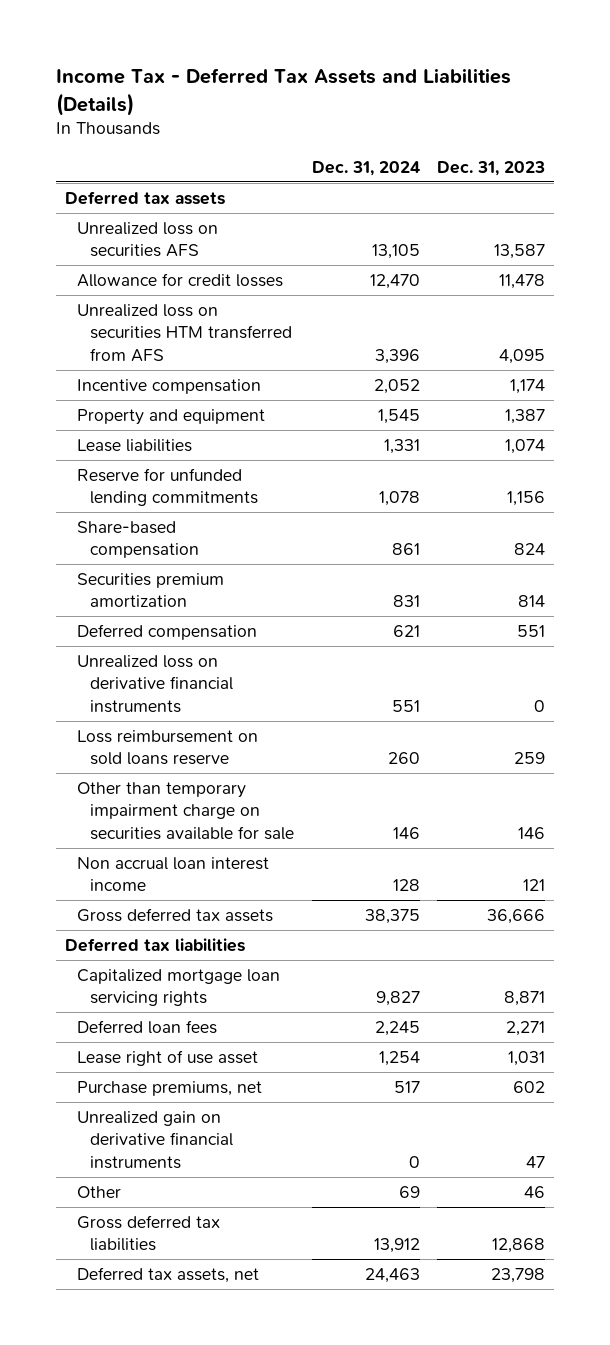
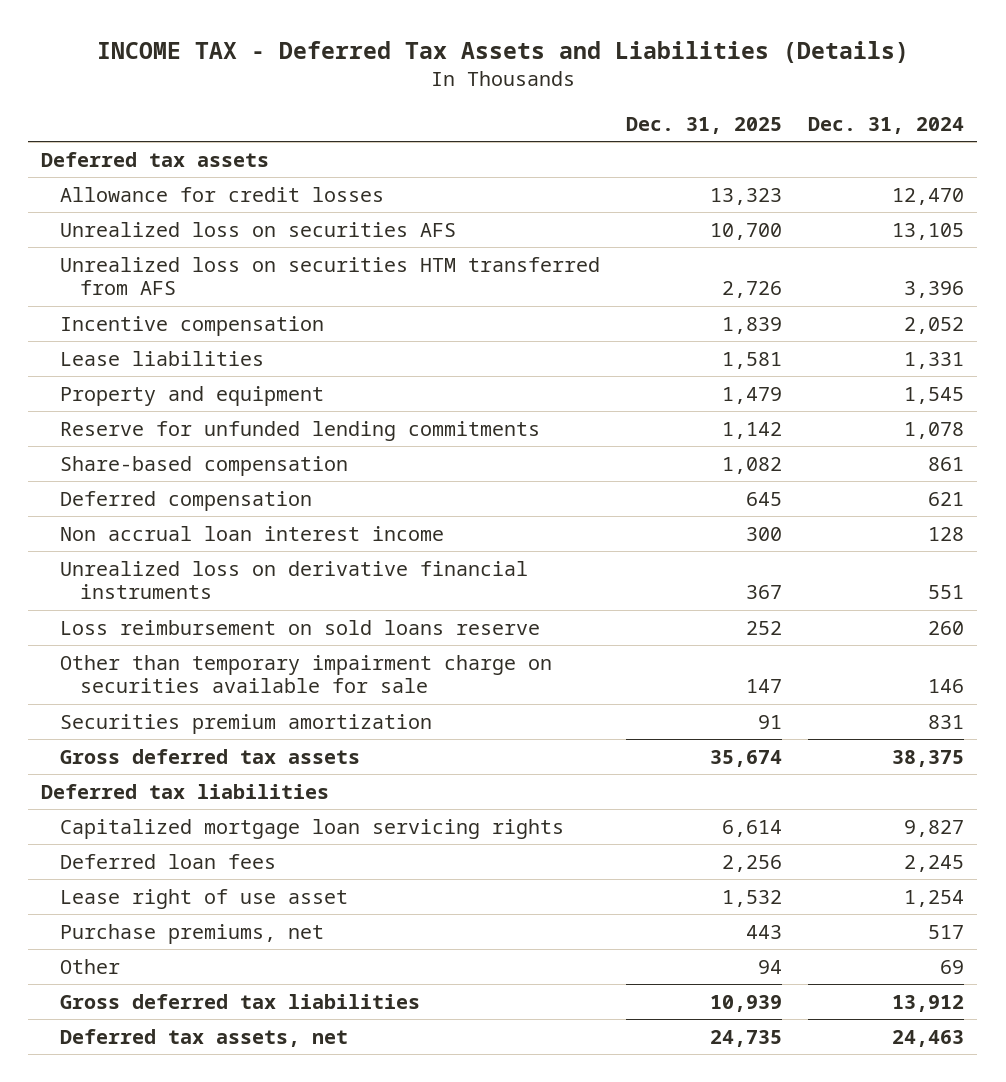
[56,68,512,116] Income Tax - Deferred Tax Assets and Liabilities (Details) -> [96,41,909,64] INCOME TAX - Deferred Tax Assets and Liabilities (Details)
[437,160,546,176] Dec. 31, 2023 -> none
none -> [626,116,783,134] Dec. 31, 2025
[77,221,219,258] Unrealized loss on securities AFS -> [60,221,457,237] Unrealized loss on securities AFS
[77,408,266,425] Property and equipment -> [60,385,325,406] Property and equipment
[77,856,270,892] Non accrual loan interest income -> [60,525,445,541] Non accrual loan interest income
[77,572,225,608] Securities premium amortization -> [60,713,433,734] Securities premium amortization
[77,1110,233,1169] Unrealized gain on derivative financial instruments -> none

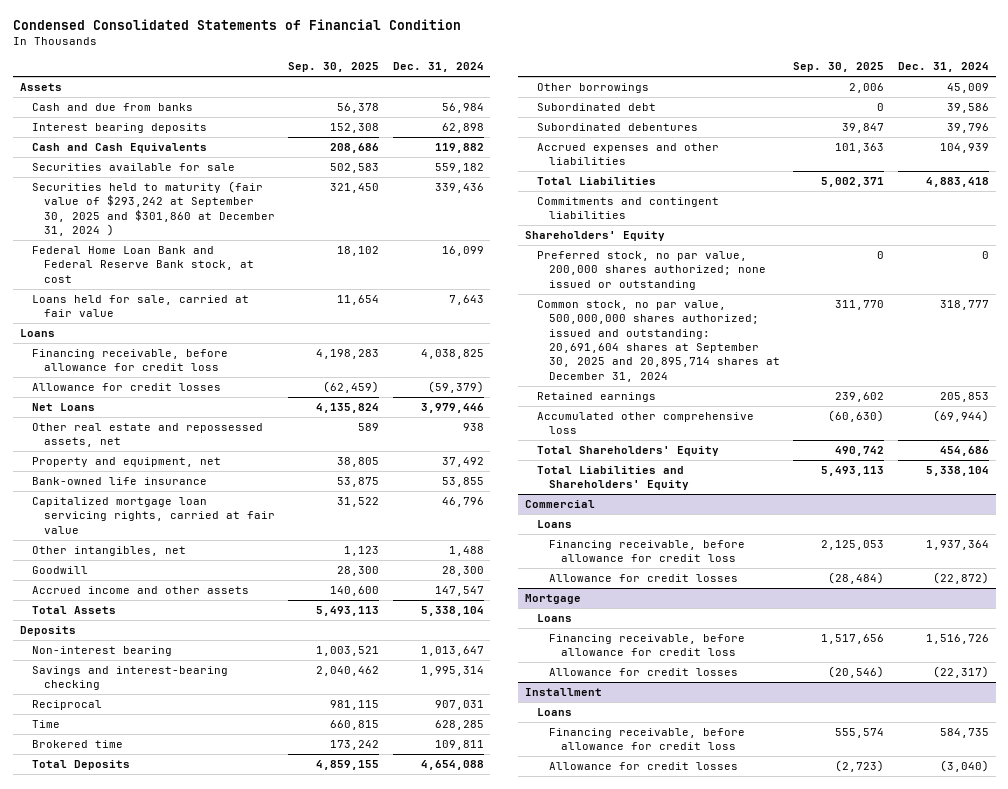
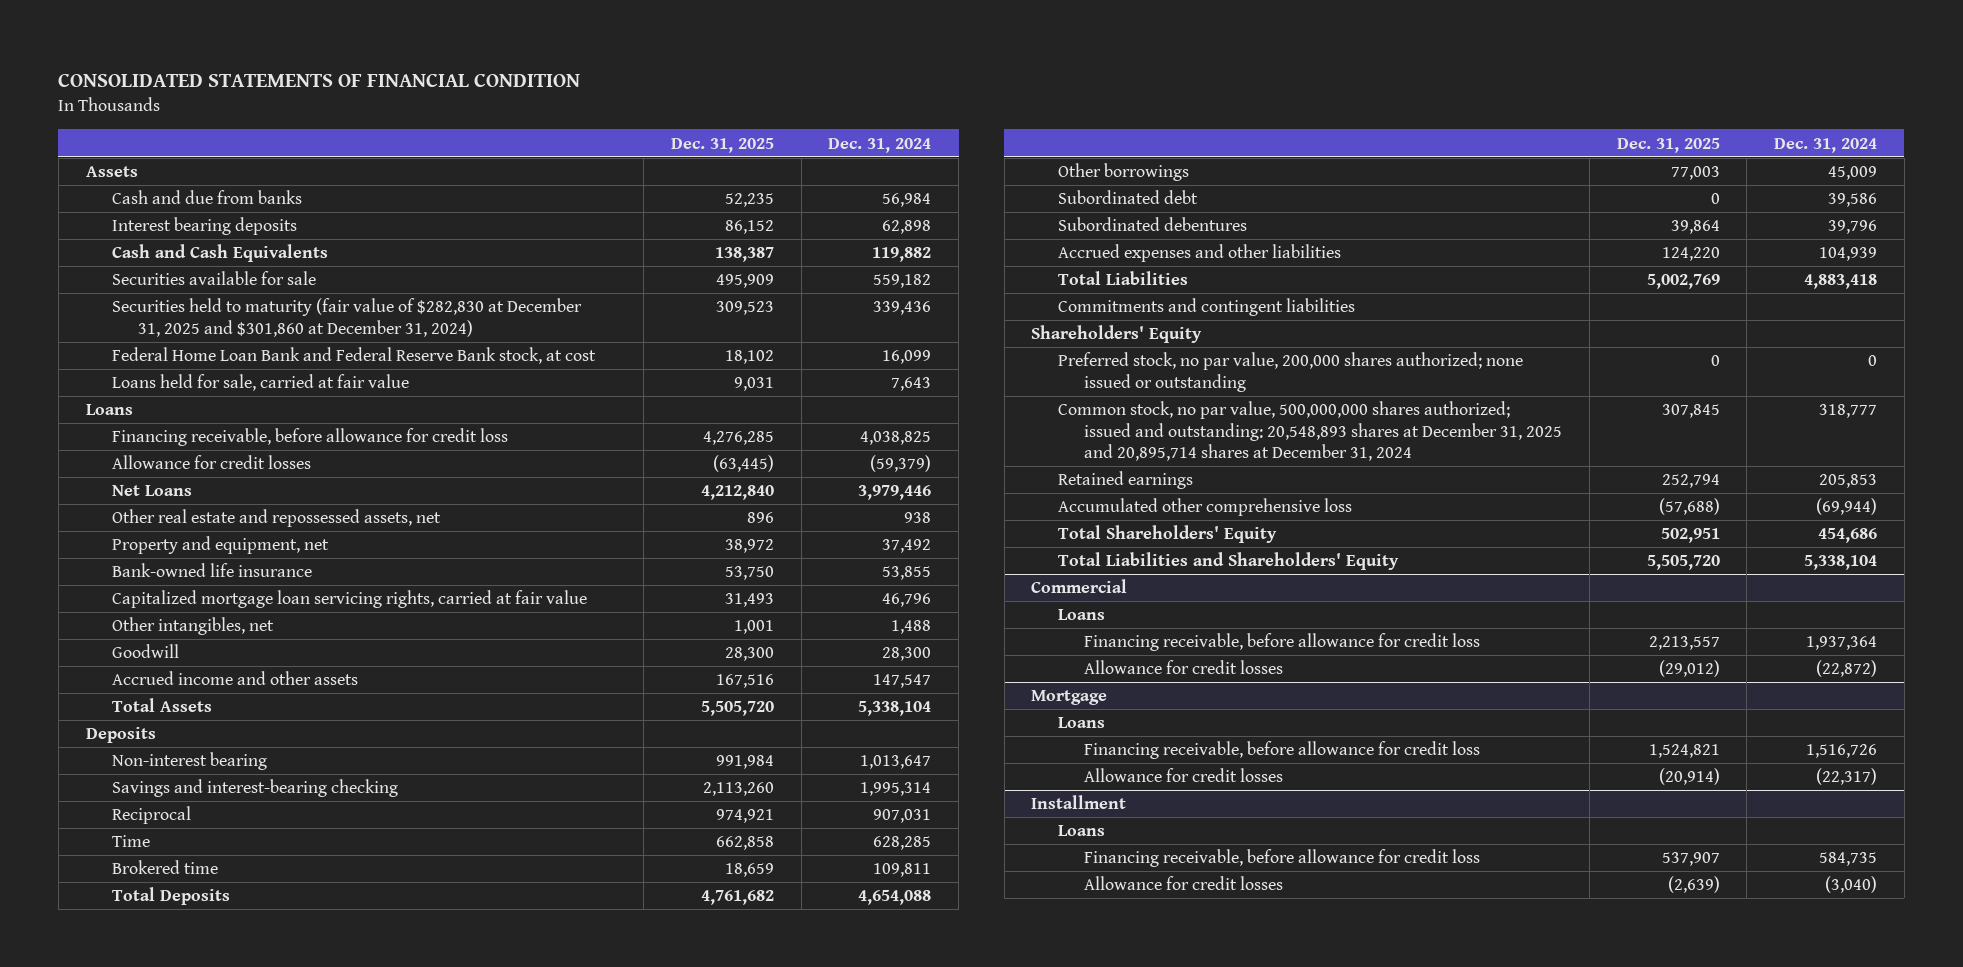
[12,19,461,31] Condensed Consolidated Statements of Financial Condition -> [58,73,581,87] CONSOLIDATED STATEMENTS OF FINANCIAL CONDITION
[288,62,380,73] Sep. 30, 2025 -> none
none -> [670,137,774,153] Dec. 31, 2025
[31,181,275,237] Securities held to maturity (fair value of $293,242 at September 30, 2025 and $301,860 at December 31, 2024 ) -> [112,298,583,337] Securities held to maturity (fair value of $282,830 at December 31, 2025 and $301,860 at December 31, 2024)
[536,300,780,382] Common stock, no par value, 500,000,000 shares authorized; issued and outstanding: 20,691,604 shares at September 30, 2025 and 20,895,714 shares at December 31, 2024 -> [1057,401,1563,461] Common stock, no par value, 500,000,000 shares authorized; issued and outstanding: 20,548,893 shares at December 31, 2025 and 20,895,714 shares at December 31, 2024

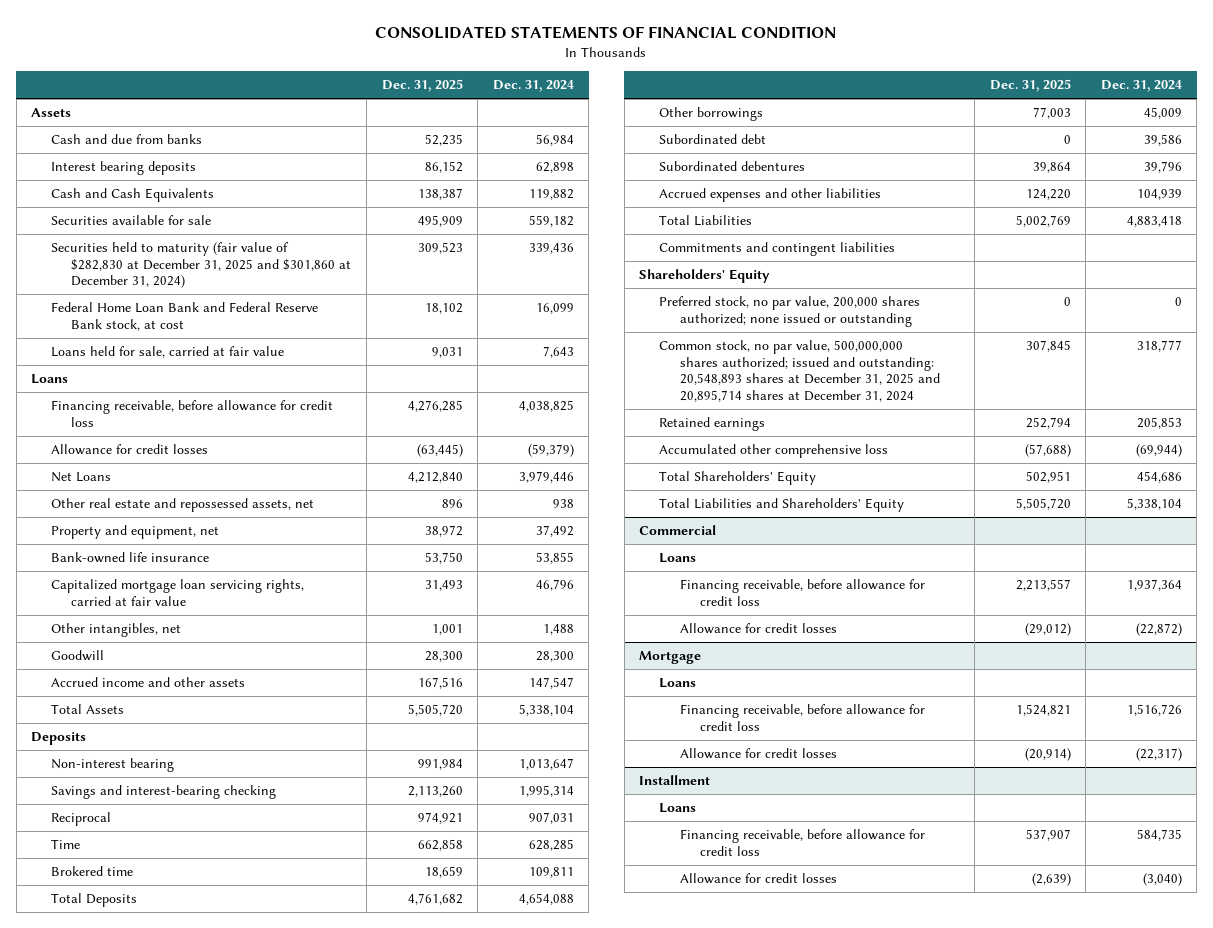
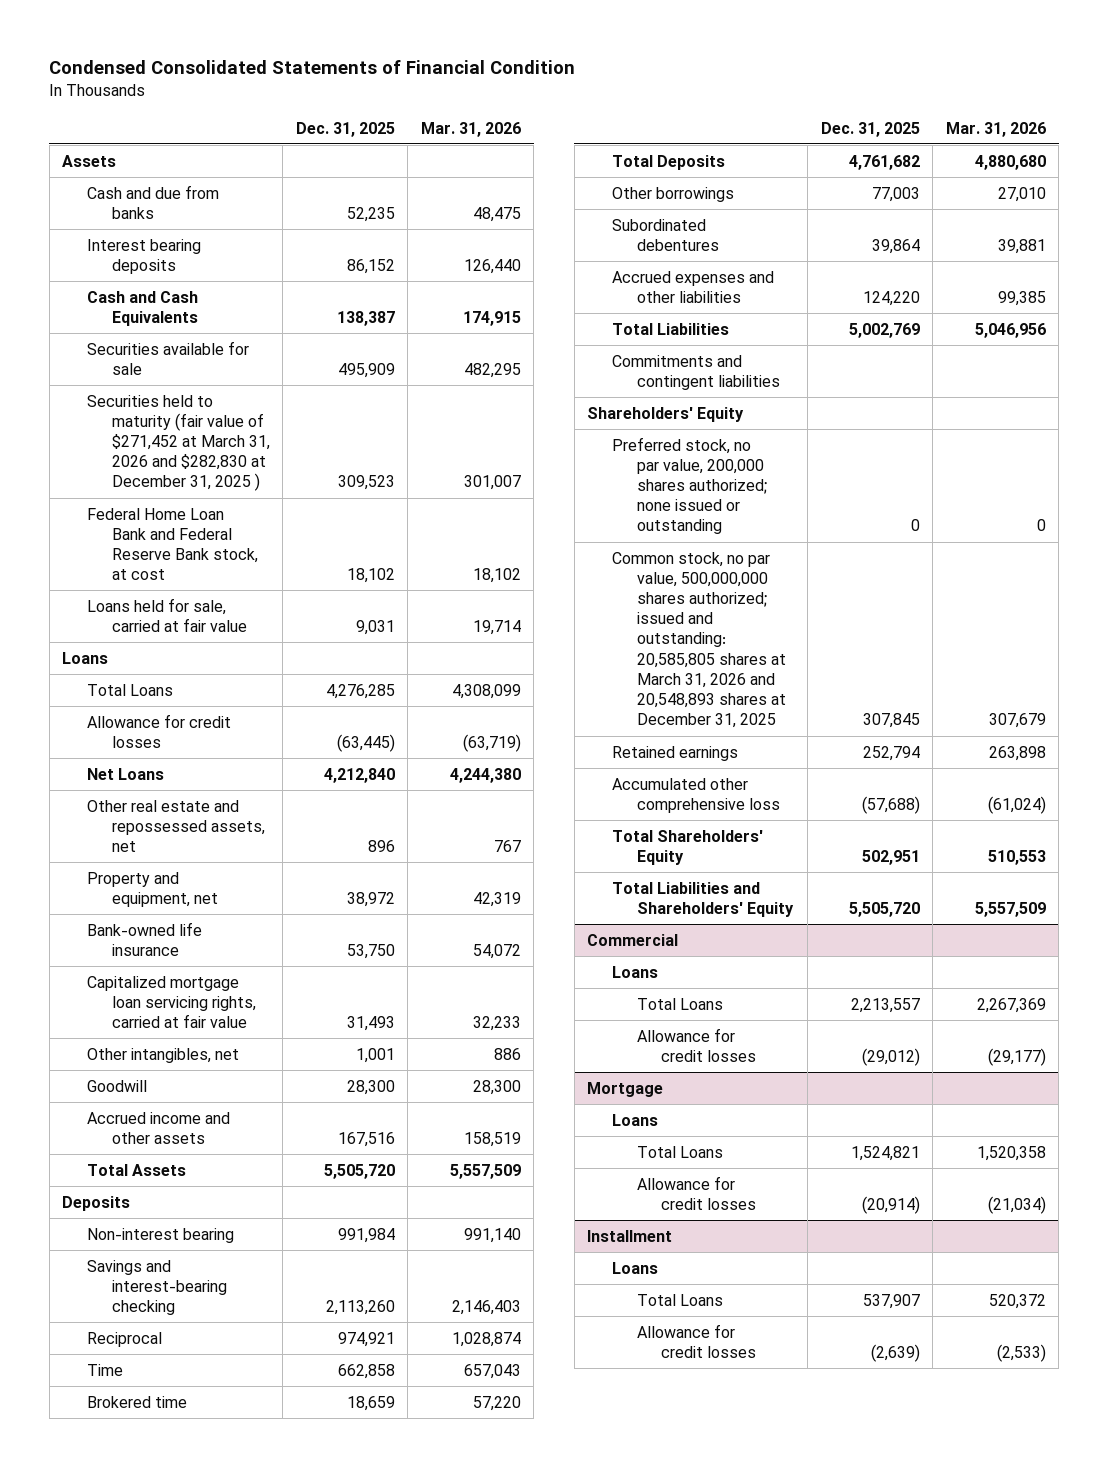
[375,26,837,40] CONSOLIDATED STATEMENTS OF FINANCIAL CONDITION -> [49,60,576,75] Condensed Consolidated Statements of Financial Condition
[492,80,574,93] Dec. 31, 2024 -> none
none -> [420,121,521,137] Mar. 31, 2026
[51,242,352,289] Securities held to maturity (fair value of $282,830 at December 31, 2025 and $301,860 at December 31, 2024) -> [86,394,270,492] Securities held to maturity (fair value of $271,452 at March 31, 2026 and $282,830 at December 31, 2025 )
[51,400,334,427] Financing receivable, before allowance for credit loss -> [86,683,173,696] Total Loans
[659,134,767,145] Subordinated debt -> none
[659,340,940,403] Common stock, no par value, 500,000,000 shares authorized; issued and outstanding: 20,548,893 shares at December 31, 2025 and 20,895,714 shares at December 31, 2024 -> [611,551,786,729] Common stock, no par value, 500,000,000 shares authorized; issued and outstanding: 20,585,805 shares at March 31, 2026 and 20,548,893 shares at December 31, 2025
[679,579,925,606] Financing receivable, before allowance for credit loss -> [636,997,723,1010] Total Loans
[679,704,925,731] Financing receivable, before allowance for credit loss -> [636,1145,723,1158] Total Loans
[679,829,925,856] Financing receivable, before allowance for credit loss -> [636,1293,723,1306] Total Loans

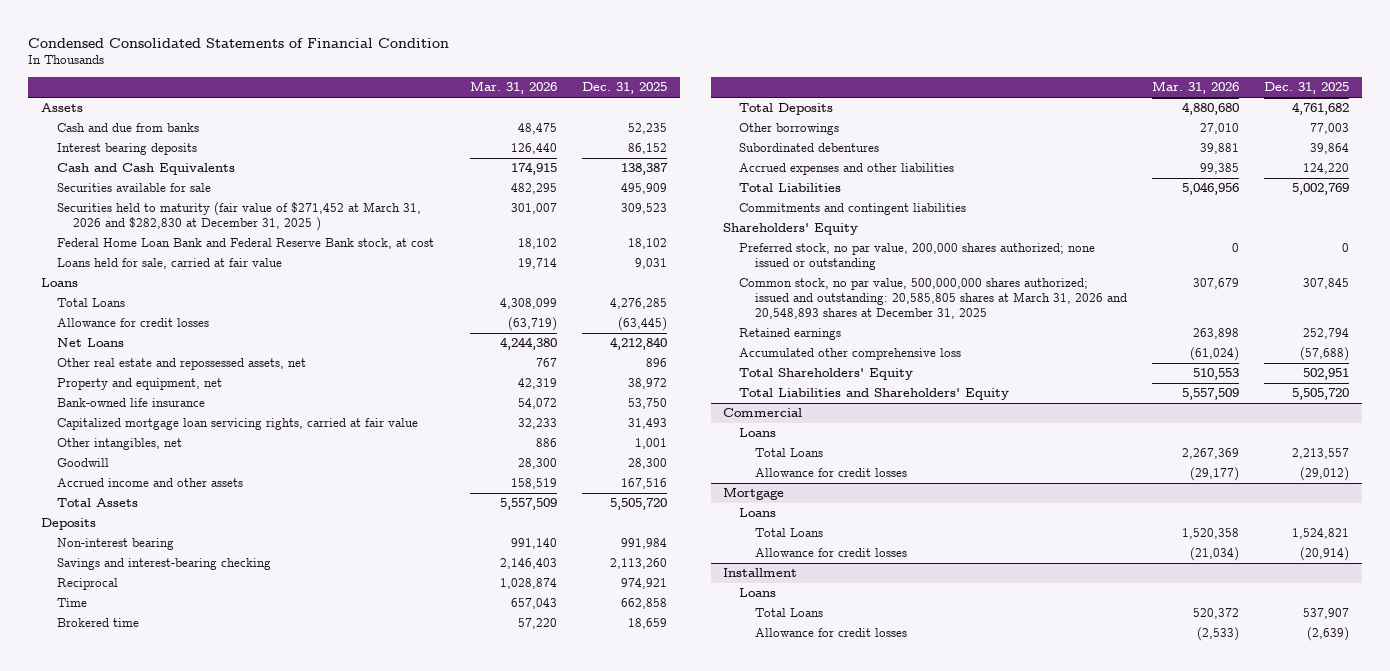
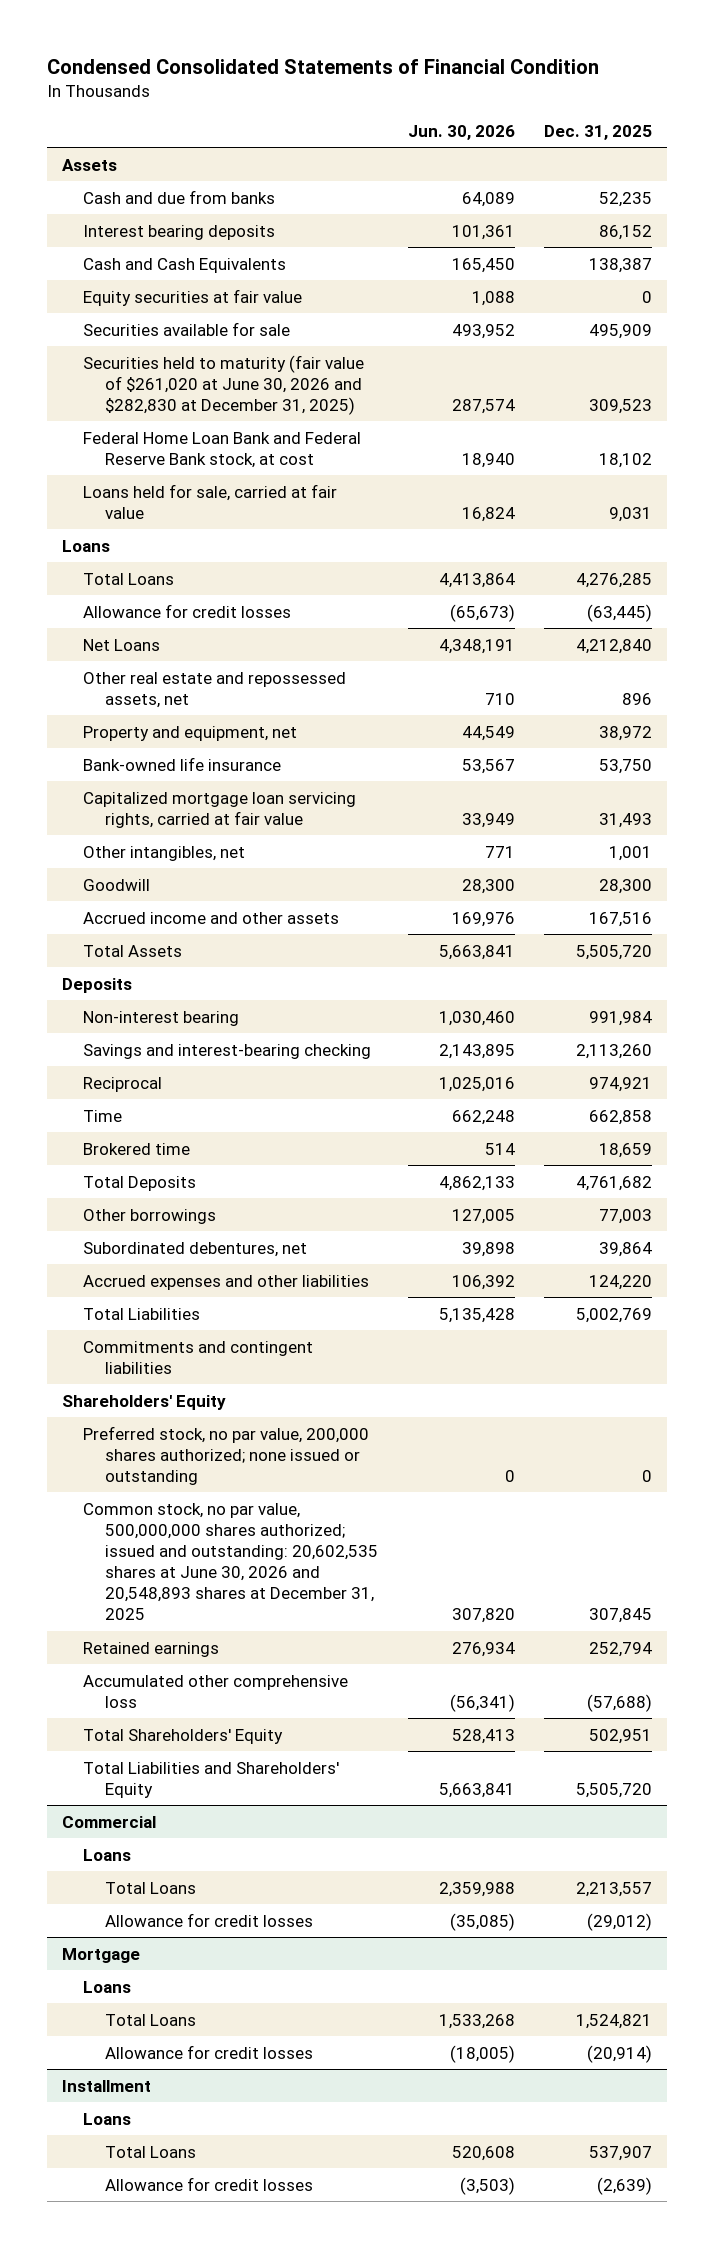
[469,81,557,95] Mar. 31, 2026 -> none
none -> [407,124,515,140] Jun. 30, 2026
none -> [83,288,303,306] Equity securities at fair value
[56,202,421,232] Securities held to maturity (fair value of $271,452 at March 31, 2026 and $282,830 at December 31, 2025 ) -> [83,354,365,415] Securities held to maturity (fair value of $261,020 at June 30, 2026 and $282,830 at December 31, 2025)
[739,143,880,153] Subordinated debentures -> [83,1241,308,1257] Subordinated debentures, net
[739,278,1127,319] Common stock, no par value, 500,000,000 shares authorized; issued and outstanding: 20,585,805 shares at March 31, 2026 and 20,548,893 shares at December 31, 2025 -> [83,1502,379,1621] Common stock, no par value, 500,000,000 shares authorized; issued and outstanding: 20,602,535 shares at June 30, 2026 and 20,548,893 shares at December 31, 2025

